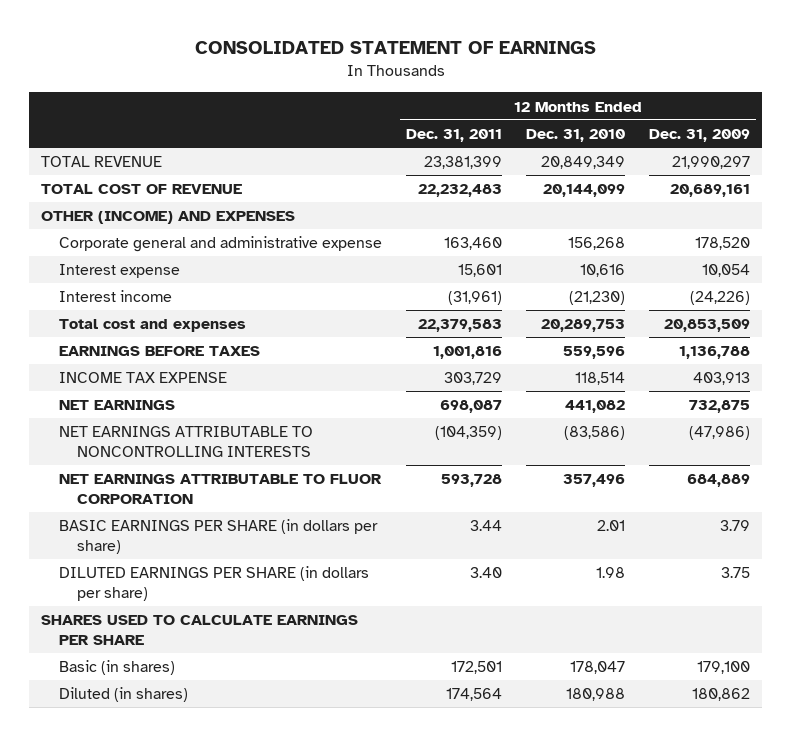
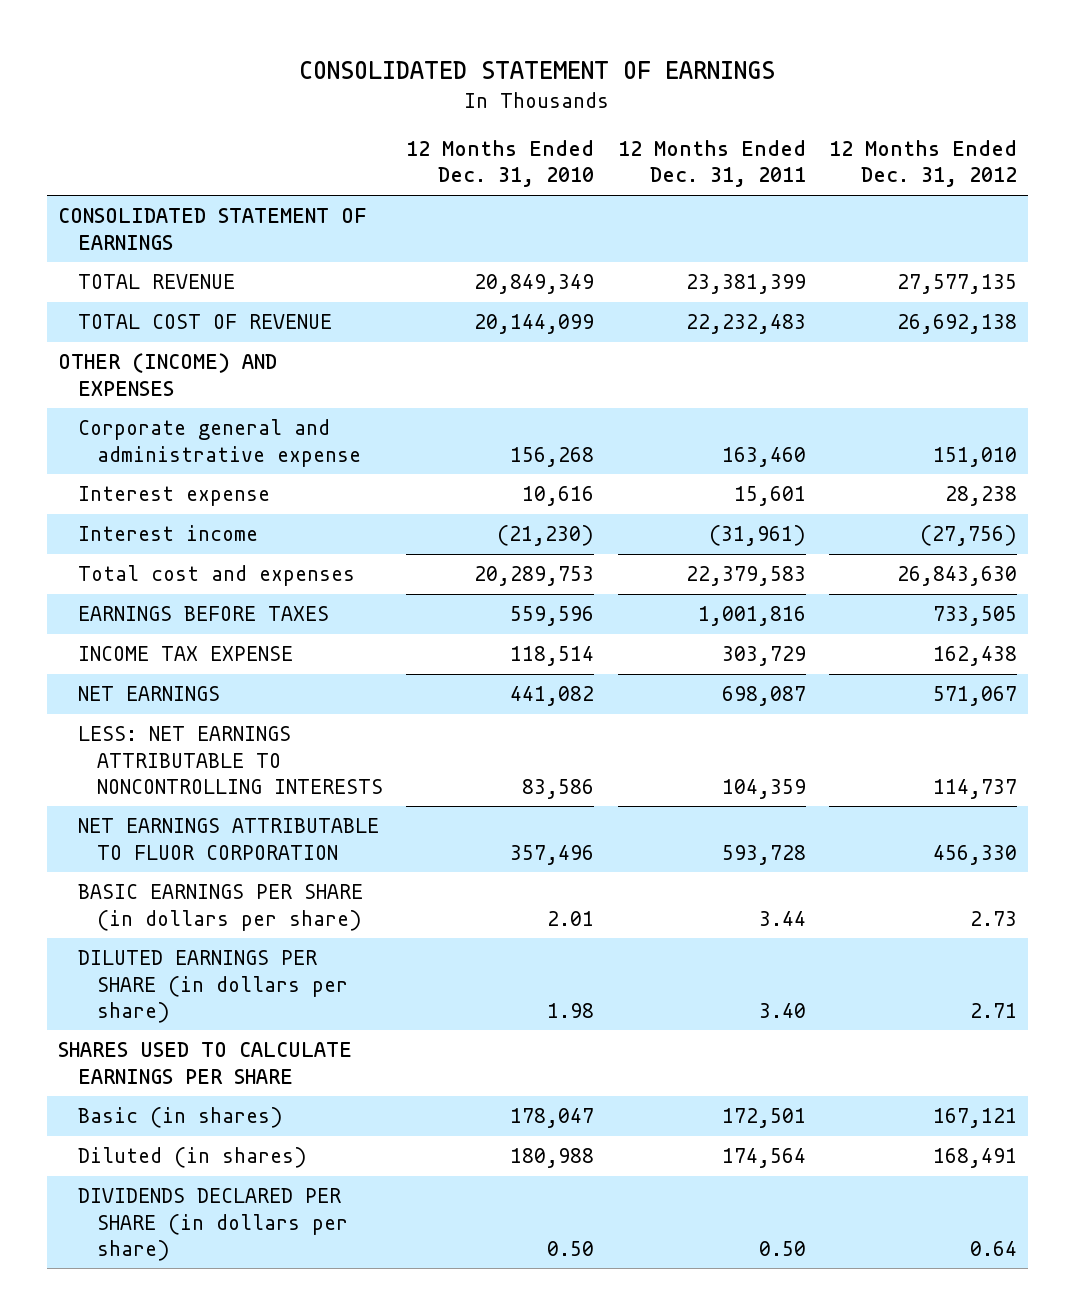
[648,128,750,142] Dec. 31, 2009 -> none
none -> [828,140,1017,188] 12 Months Ended Dec. 31, 2012
none -> [58,208,368,250] CONSOLIDATED STATEMENT OF EARNINGS
[59,426,314,457] NET EARNINGS ATTRIBUTABLE TO NONCONTROLLING INTERESTS -> [77,726,384,794] LESS: NET EARNINGS ATTRIBUTABLE TO NONCONTROLLING INTERESTS
[435,426,503,441] (104,359) -> [721,778,806,799] 104,359
[564,426,626,441] (83,586) -> [522,778,595,799] 83,586
none -> [77,1188,349,1261] DIVIDENDS DECLARED PER SHARE (in dollars per share)

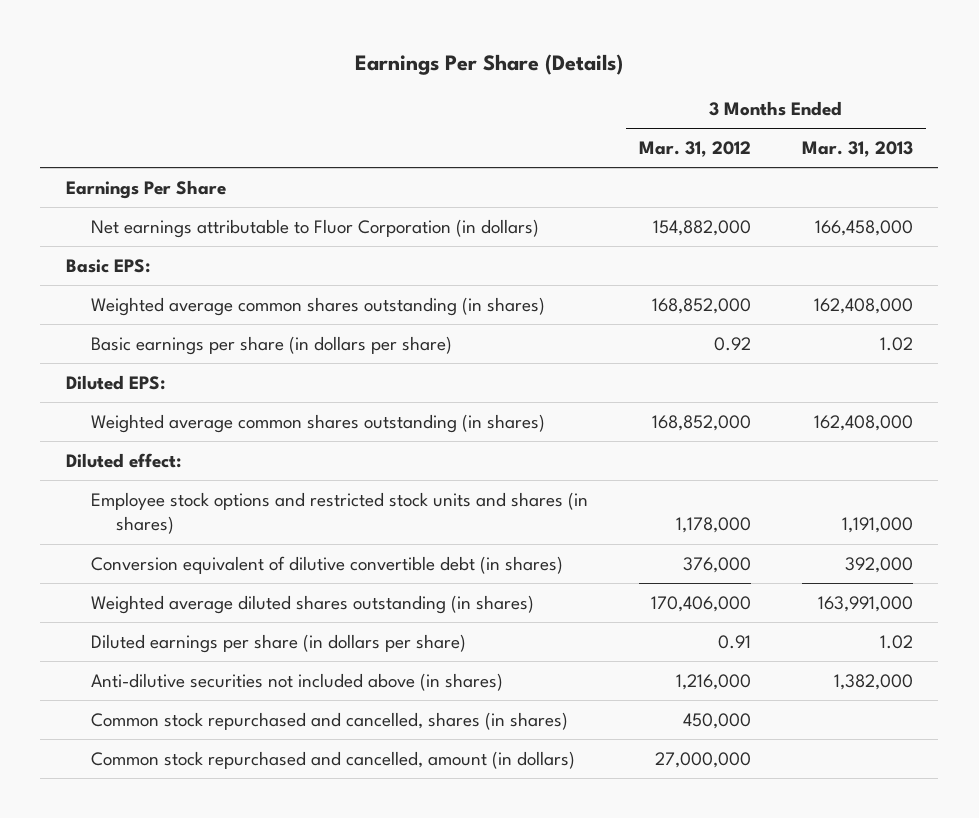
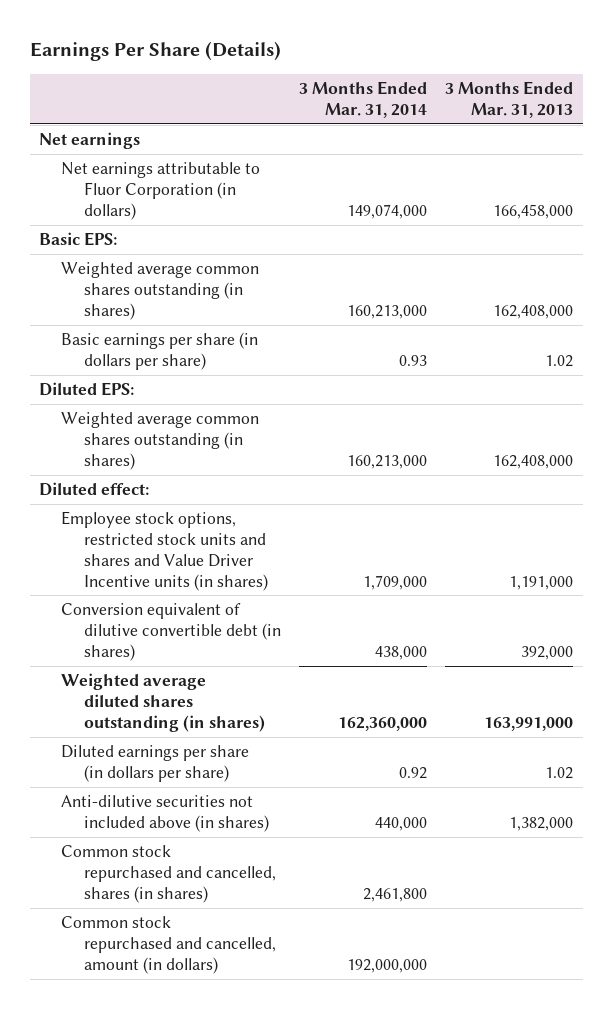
[638,140,751,157] Mar. 31, 2012 -> none
none -> [299,80,428,118] 3 Months Ended Mar. 31, 2014
[65,179,226,199] Earnings Per Share -> none
none -> [38,132,140,150] Net earnings
[90,491,588,535] Employee stock options and restricted stock units and shares (in shares) -> [61,511,269,591] Employee stock options, restricted stock units and shares and Value Driver Incentive units (in shares)

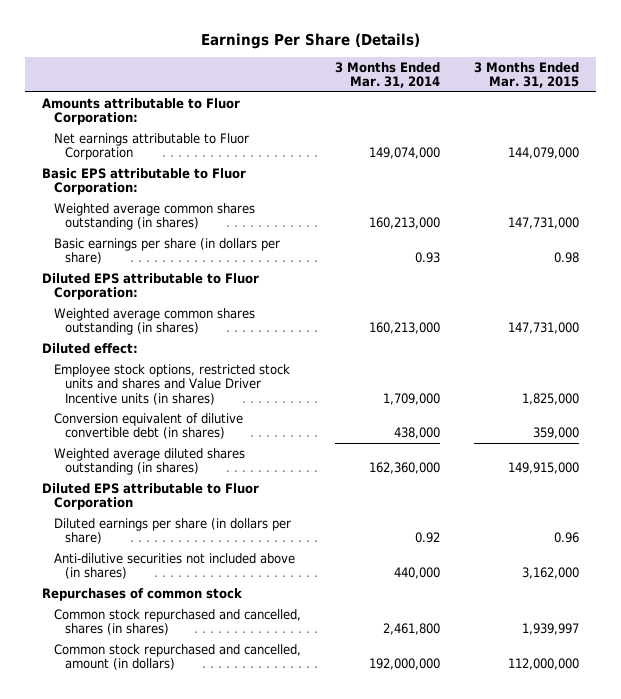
[445,80,574,118] 3 Months Ended Mar. 31, 2013 -> none
none -> [473,61,579,89] 3 Months Ended Mar. 31, 2015
[38,132,140,150] Net earnings -> [42,97,241,126] Amounts attributable to Fluor Corporation:
[61,162,261,220] Net earnings attributable to Fluor Corporation (in dollars) -> [53,132,249,161] Net earnings attributable to Fluor Corporation
[38,232,117,247] Basic EPS: -> [42,167,247,196] Basic EPS attributable to Fluor Corporation:
[38,382,134,397] Diluted EPS: -> [42,272,260,301] Diluted EPS attributable to Fluor Corporation:
none -> [42,482,260,511] Diluted EPS attributable to Fluor Corporation
none -> [42,587,243,601] Repurchases of common stock

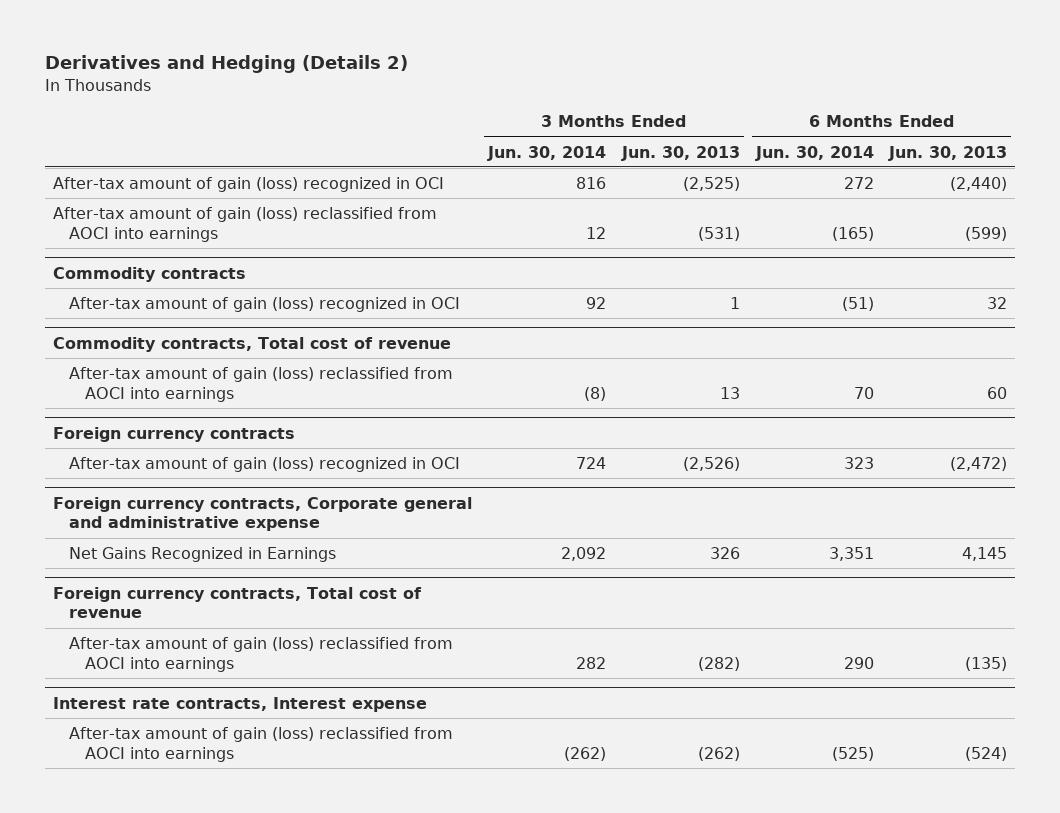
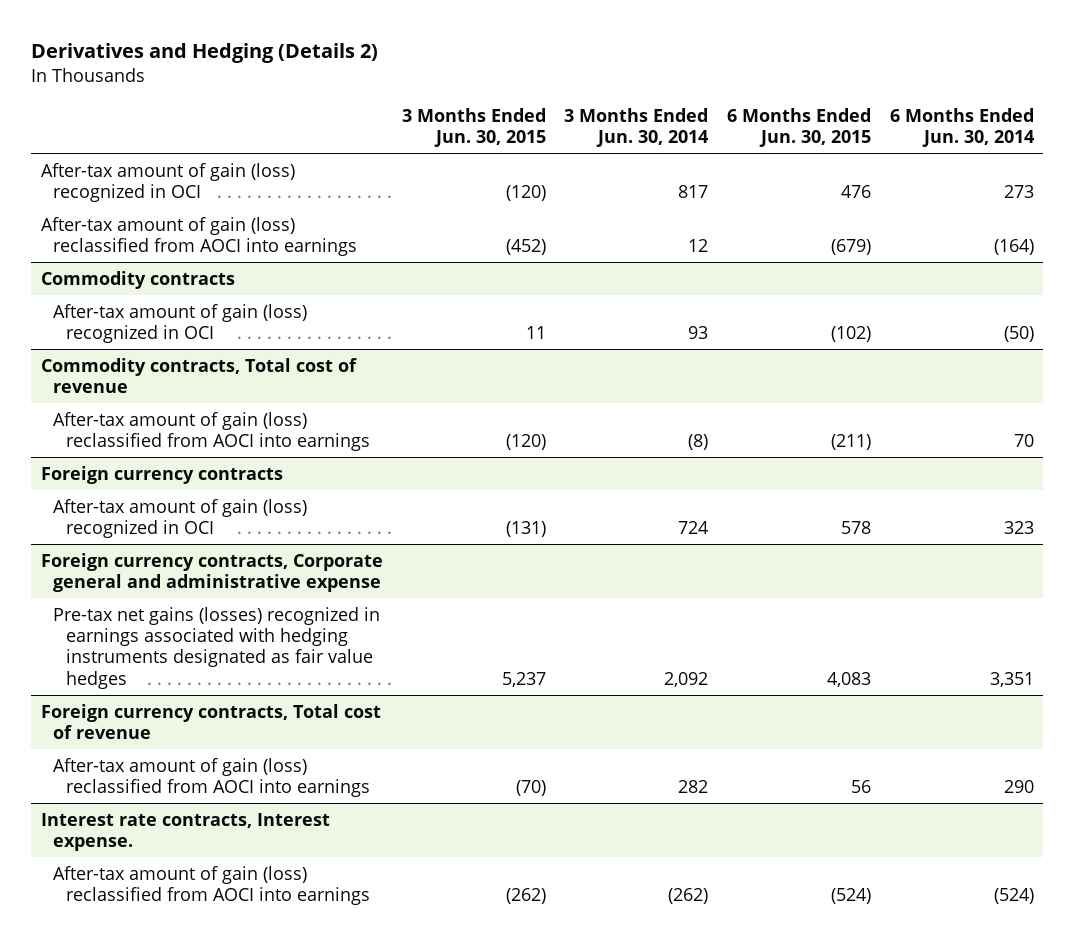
[620,145,740,161] Jun. 30, 2013 -> none
[888,145,1008,161] Jun. 30, 2013 -> none
none -> [401,107,546,148] 3 Months Ended Jun. 30, 2015
none -> [727,107,872,148] 6 Months Ended Jun. 30, 2015
[575,176,606,189] 816 -> [678,184,709,198] 817
[843,176,874,189] 272 -> [1003,184,1034,198] 273
[831,226,874,241] (165) -> [993,238,1034,255] (164)
[585,296,606,309] 92 -> [688,325,709,339] 93
[841,296,874,311] (51) -> [1003,325,1034,342] (50)
[68,546,336,562] Net Gains Recognized in Earnings -> [53,606,381,689] Pre-tax net gains (losses) recognized in earnings associated with hedging instruments designated as fair value hedges
[52,696,427,712] Interest rate contracts, Interest expense -> [40,812,330,851] Interest rate contracts, Interest expense.
[831,746,874,761] (525) -> [993,887,1034,904] (524)

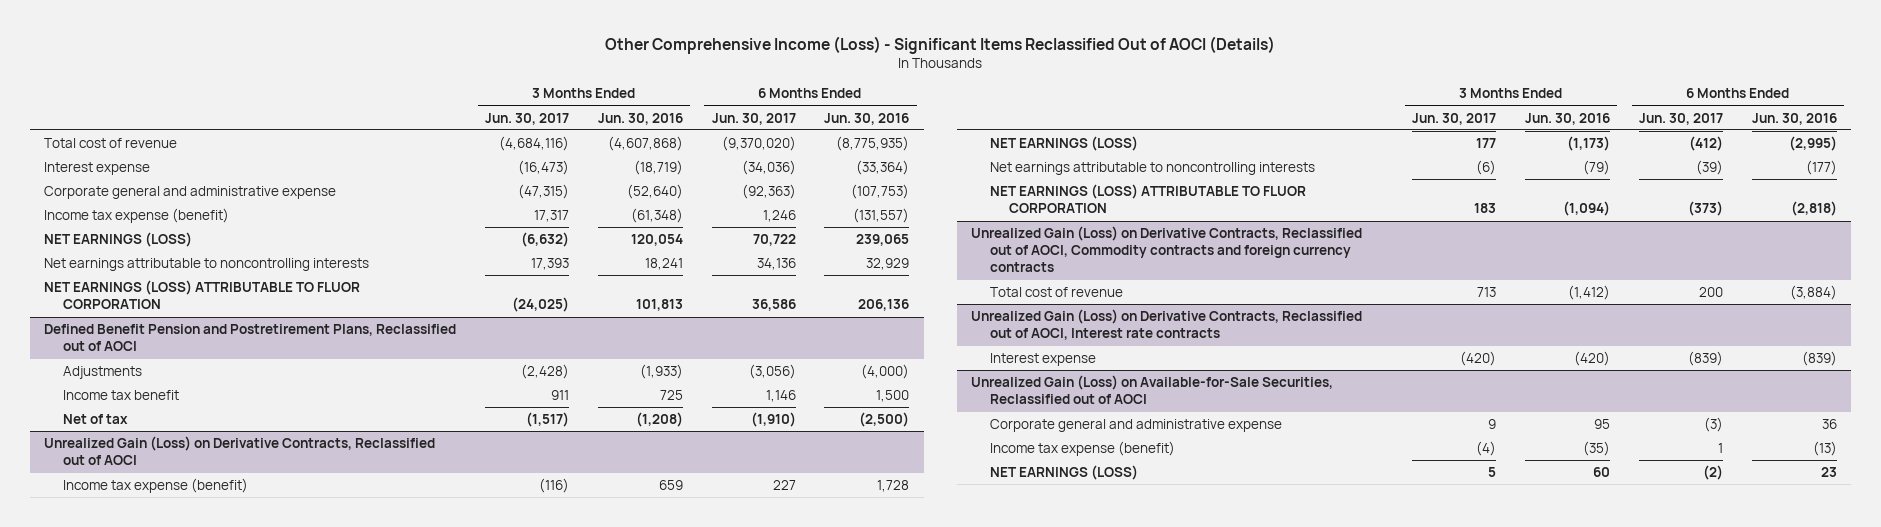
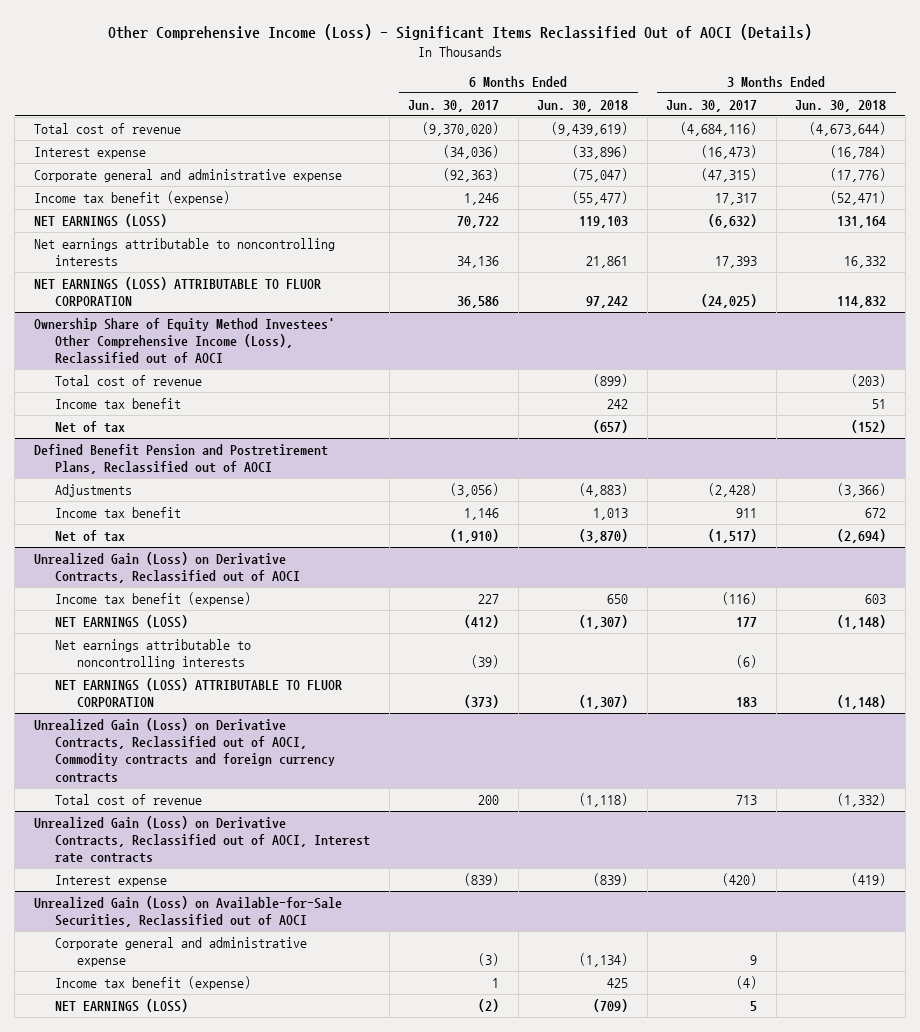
[597,112,683,125] Jun. 30, 2016 -> none
[824,112,910,125] Jun. 30, 2016 -> none
none -> [537,99,629,112] Jun. 30, 2018
none -> [795,99,887,112] Jun. 30, 2018
[44,207,230,223] Income tax expense (benefit) -> [33,190,230,205] Income tax benefit (expense)
none -> [33,317,335,365] Ownership Share of Equity Method Investees' Other Comprehensive Income (Loss), Reclassified out of AOCI
none -> [55,374,203,386] Total cost of revenue
none -> [55,397,182,409] Income tax benefit
none -> [55,420,126,433] Net of tax
[63,477,249,493] Income tax expense (benefit) -> [55,591,252,606] Income tax benefit (expense)
[990,440,1176,456] Income tax expense (benefit) -> [55,975,252,990] Income tax benefit (expense)

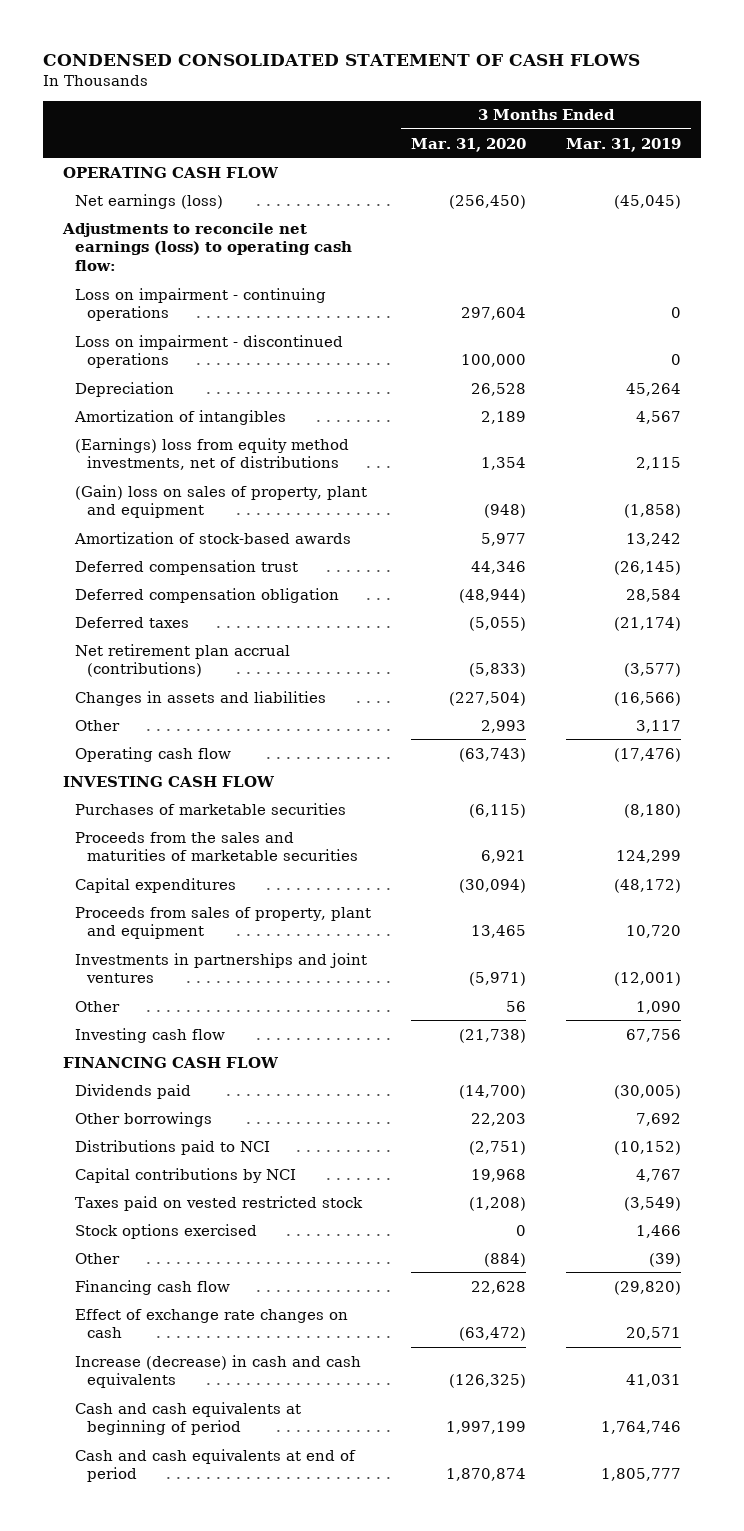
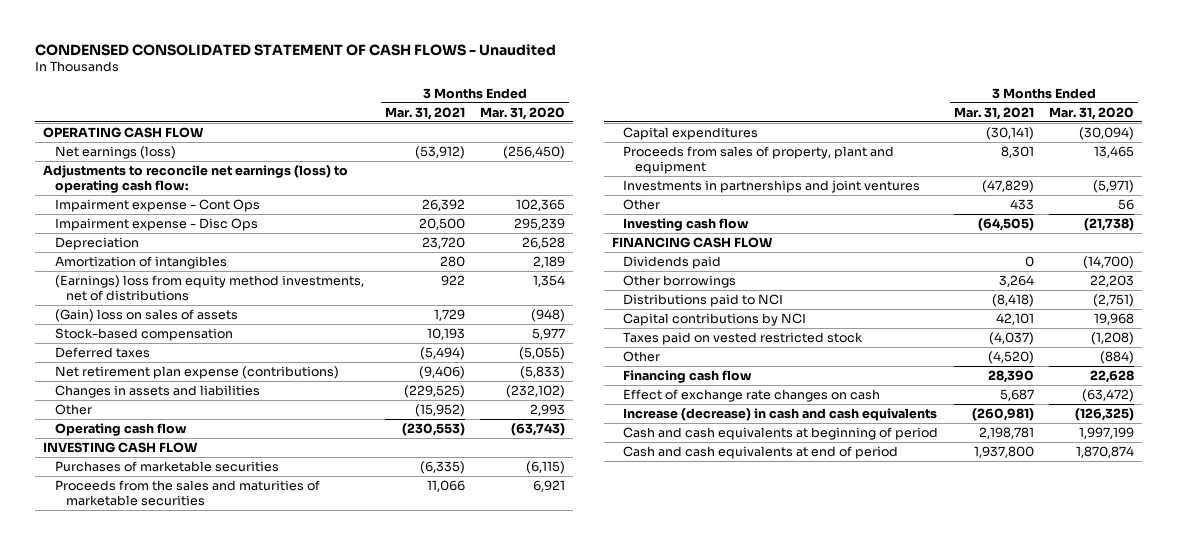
[43,54,641,67] CONDENSED CONSOLIDATED STATEMENT OF CASH FLOWS -> [35,43,557,56] CONDENSED CONSOLIDATED STATEMENT OF CASH FLOWS - Unaudited
[566,137,682,152] Mar. 31, 2019 -> none
none -> [385,106,466,120] Mar. 31, 2021
[75,287,327,322] Loss on impairment - continuing operations -> none
[75,334,344,369] Loss on impairment - discontinued operations -> none
none -> [54,199,260,213] Impairment expense - Cont Ops
none -> [54,218,258,232] Impairment expense - Disc Ops
[75,559,299,575] Deferred compensation trust -> none
[75,587,340,603] Deferred compensation obligation -> none
[75,484,368,519] (Gain) loss on sales of property, plant and equipment -> [54,309,238,323] (Gain) loss on sales of assets
[74,531,352,544] Amortization of stock-based awards -> [54,328,233,342] Stock-based compensation
[75,643,291,678] Net retirement plan accrual (contributions) -> [54,366,339,380] Net retirement plan expense (contributions)
[449,691,527,706] (227,504) -> [506,385,566,399] (232,102)
[75,1223,258,1239] Stock options exercised -> none

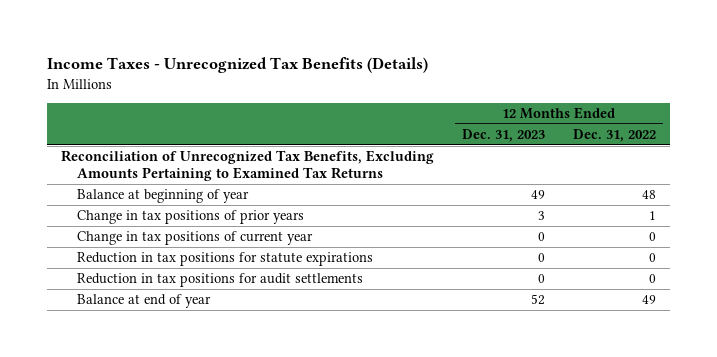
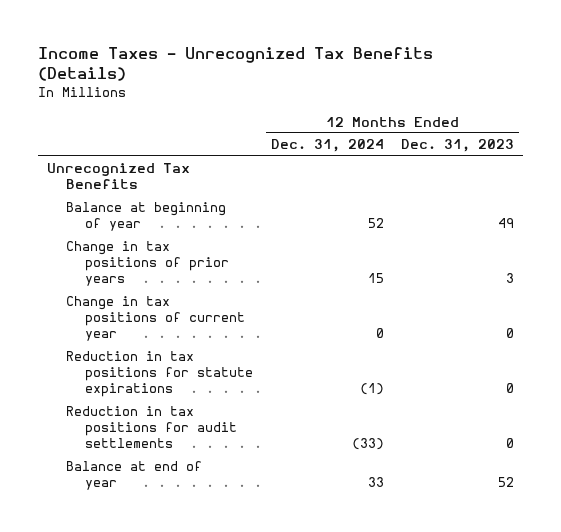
[573,128,657,142] Dec. 31, 2022 -> none
none -> [270,139,384,153] Dec. 31, 2024
[60,150,434,182] Reconciliation of Unrecognized Tax Benefits, Excluding Amounts Pertaining to Examined Tax Returns -> [47,163,191,190] Unrecognized Tax Benefits

